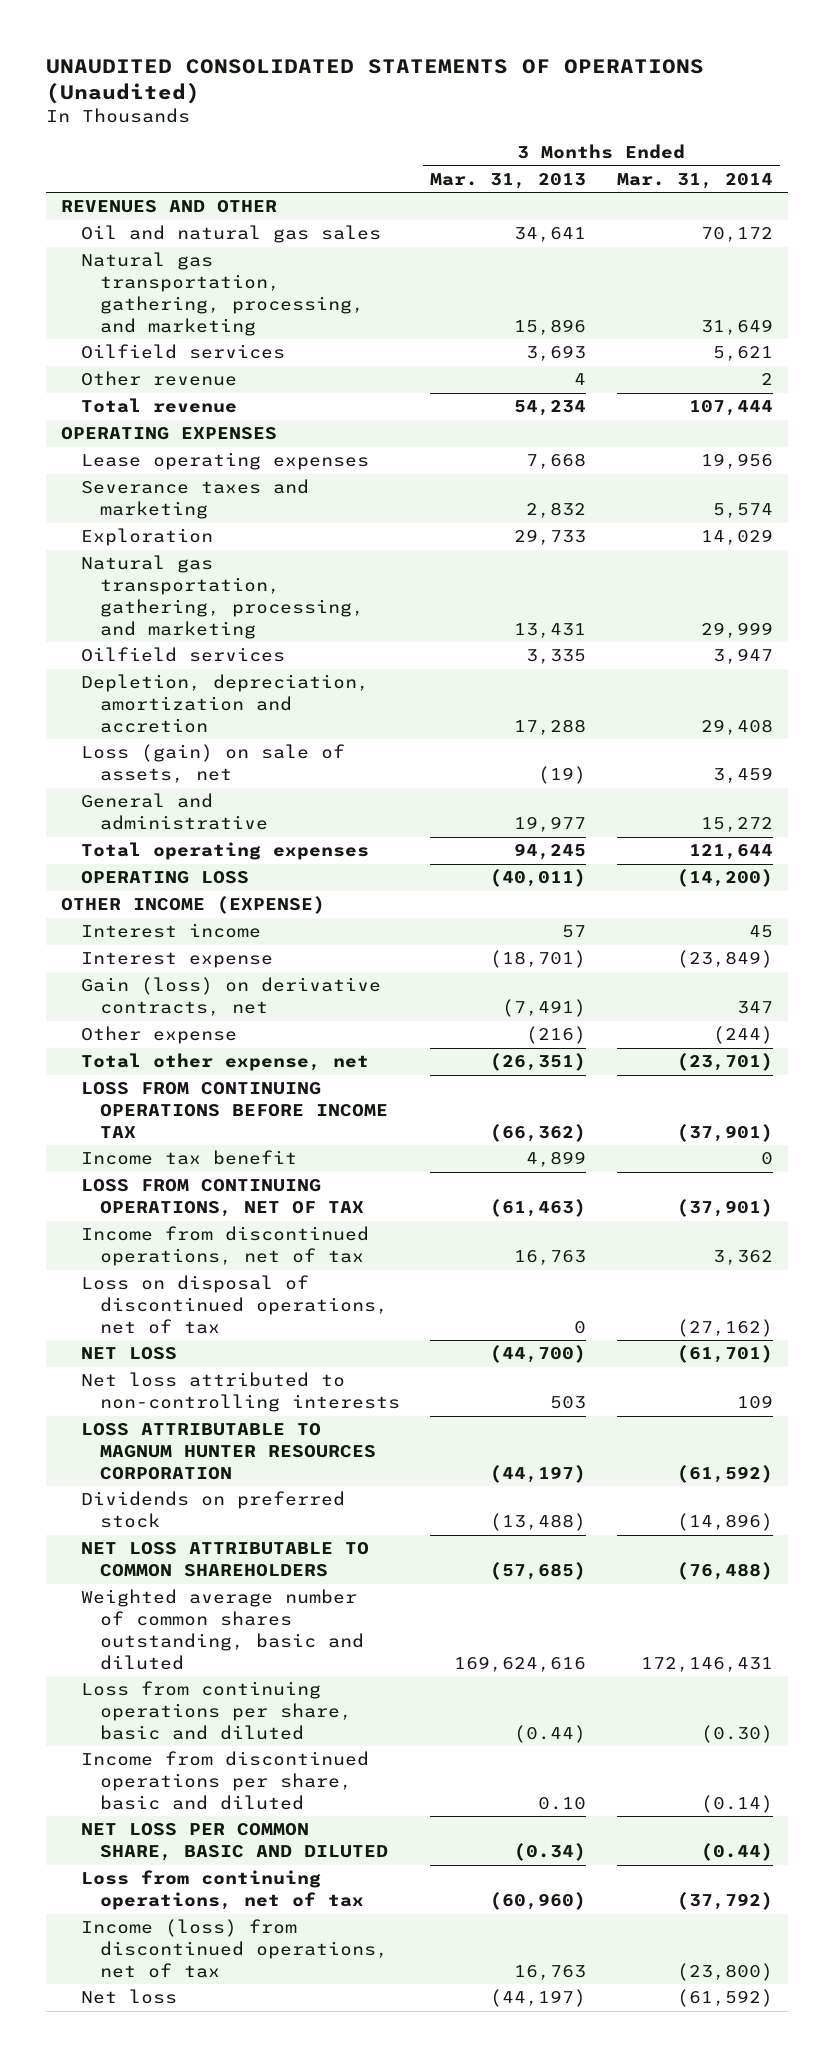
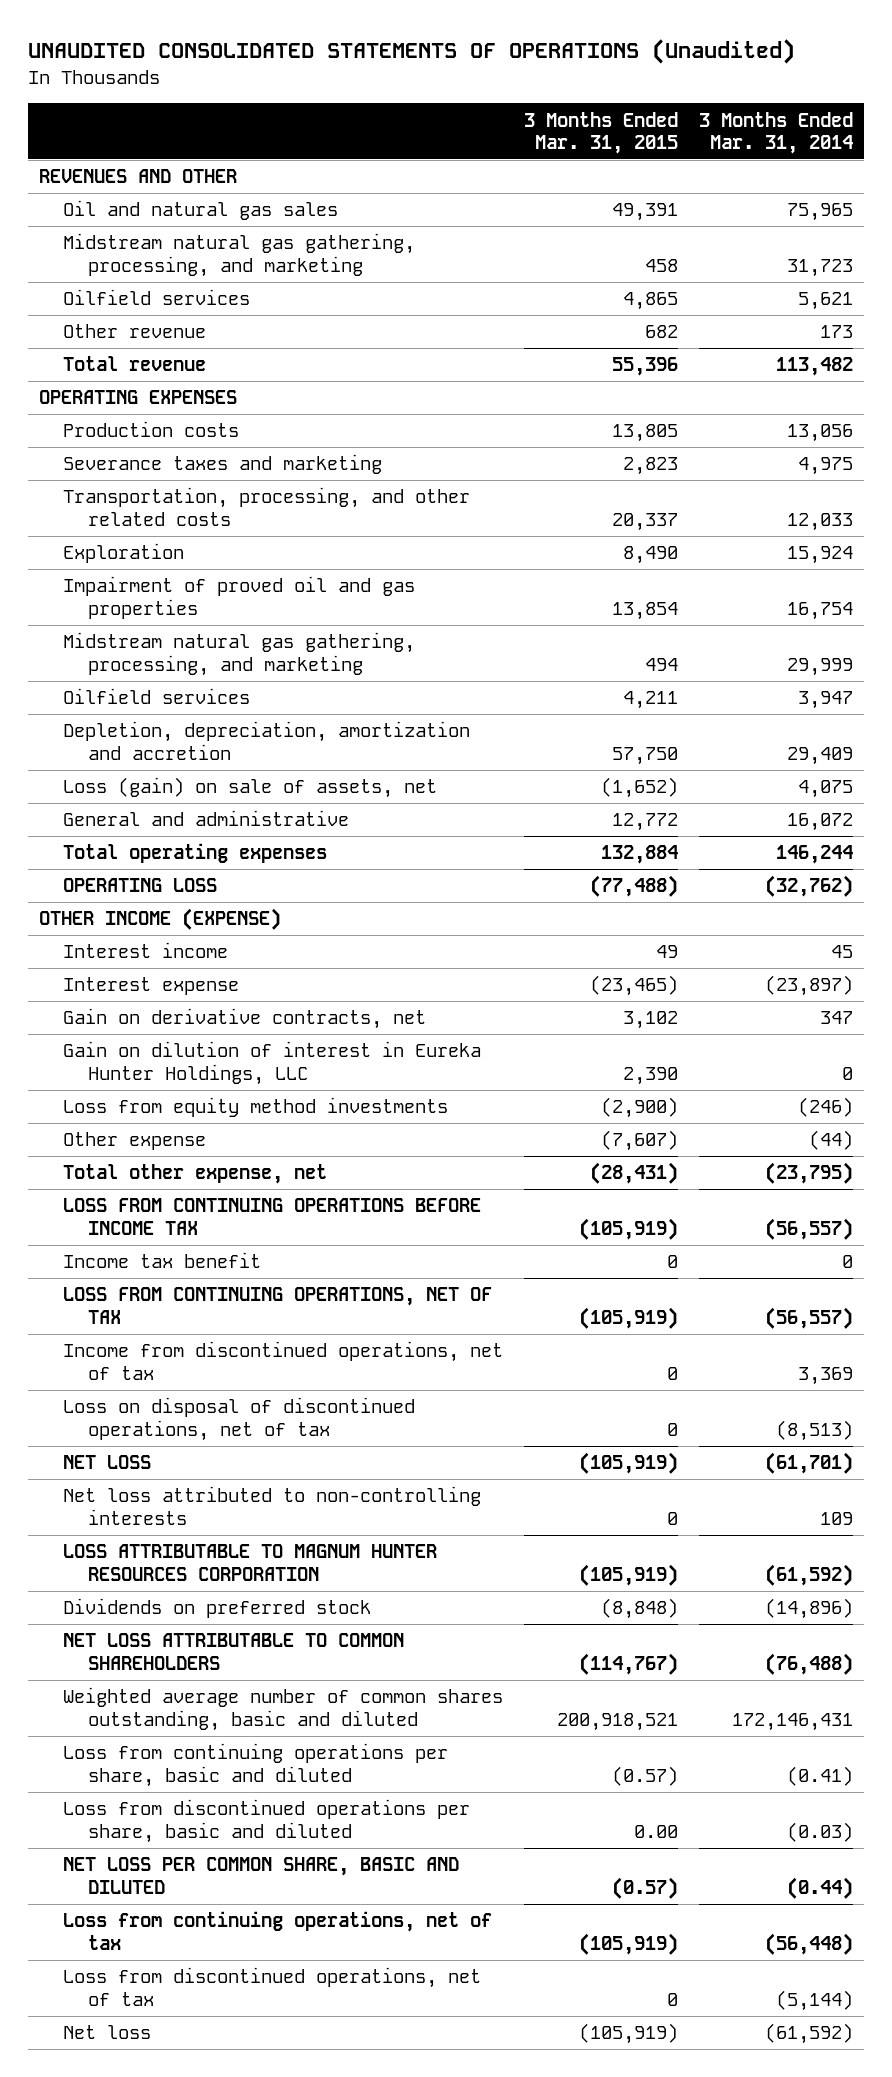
[430,172,587,189] Mar. 31, 2013 -> none
none -> [524,111,679,155] 3 Months Ended Mar. 31, 2015
[700,227,773,243] 70,172 -> [787,203,854,222] 75,965
[80,252,364,336] Natural gas transportation, gathering, processing, and marketing -> [63,233,416,277] Midstream natural gas gathering, processing, and marketing
[700,318,773,335] 31,649 -> [787,258,854,277] 31,723
[760,373,773,386] 2 -> [820,325,854,339] 173
[688,400,773,417] 107,444 -> [776,357,854,377] 113,482
[80,452,369,471] Lease operating expenses -> none
none -> [63,421,240,438] Production costs
[712,503,773,519] 5,574 -> [798,457,854,476] 4,975
none -> [63,487,471,526] Transportation, processing, and other related costs
[700,529,773,546] 14,029 -> [787,546,854,565] 15,924
none -> [63,576,416,619] Impairment of proved oil and gas properties
[80,555,364,639] Natural gas transportation, gathering, processing, and marketing -> [63,632,416,676] Midstream natural gas gathering, processing, and marketing
[700,719,773,736] 29,408 -> [787,746,854,765] 29,409
[712,767,773,784] 3,459 -> [798,780,854,799] 4,075
[700,817,773,833] 15,272 -> [787,813,854,832] 16,072
[688,844,773,861] 121,644 -> [776,845,854,865] 146,244
[676,869,773,888] (14,200) -> [765,875,854,898] (32,762)
[676,950,773,969] (23,849) -> [765,975,854,997] (23,897)
[80,977,381,1017] Gain (loss) on derivative contracts, net -> [63,1008,427,1030] Gain on derivative contracts, net
none -> [63,1041,482,1085] Gain on dilution of interest in Eureka Hunter Holdings, LLC
none -> [63,1097,449,1118] Loss from equity method investments
[712,1026,773,1045] (244) -> [809,1130,854,1151] (44)
[676,1053,773,1072] (23,701) -> [765,1162,854,1185] (23,795)
[676,1124,773,1143] (37,901) -> [765,1217,854,1240] (56,557)
[676,1199,773,1218] (37,901) -> [765,1306,854,1329] (56,557)
[712,1250,773,1266] 3,362 -> [798,1366,854,1385] 3,369
[676,1319,773,1338] (27,162) -> [776,1419,854,1441] (8,513)
[700,1725,773,1744] (0.30) -> [787,1765,854,1786] (0.41)
[80,1751,369,1811] Income from discontinued operations per share, basic and diluted -> [63,1799,471,1843] Loss from discontinued operations per share, basic and diluted
[700,1795,773,1814] (0.14) -> [787,1821,854,1842] (0.03)
[676,1892,773,1911] (37,792) -> [765,1932,854,1955] (56,448)
[80,1919,388,1979] Income (loss) from discontinued operations, net of tax -> [63,1967,482,2006] Loss from discontinued operations, net of tax
[676,1963,773,1982] (23,800) -> [776,1989,854,2011] (5,144)

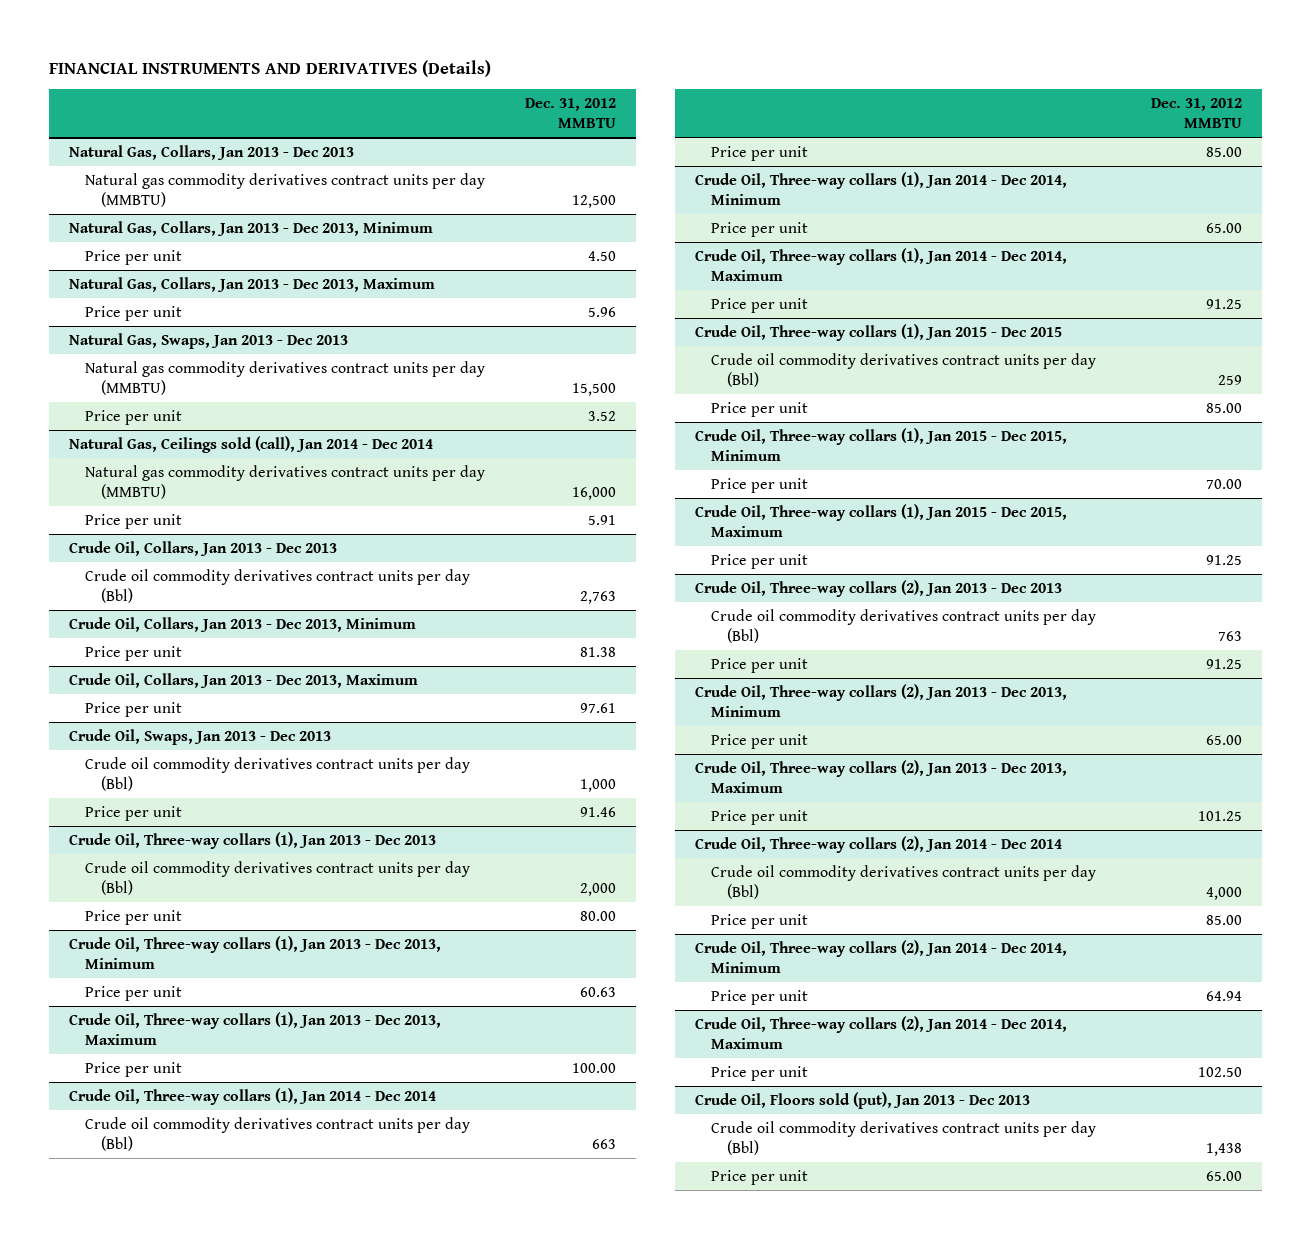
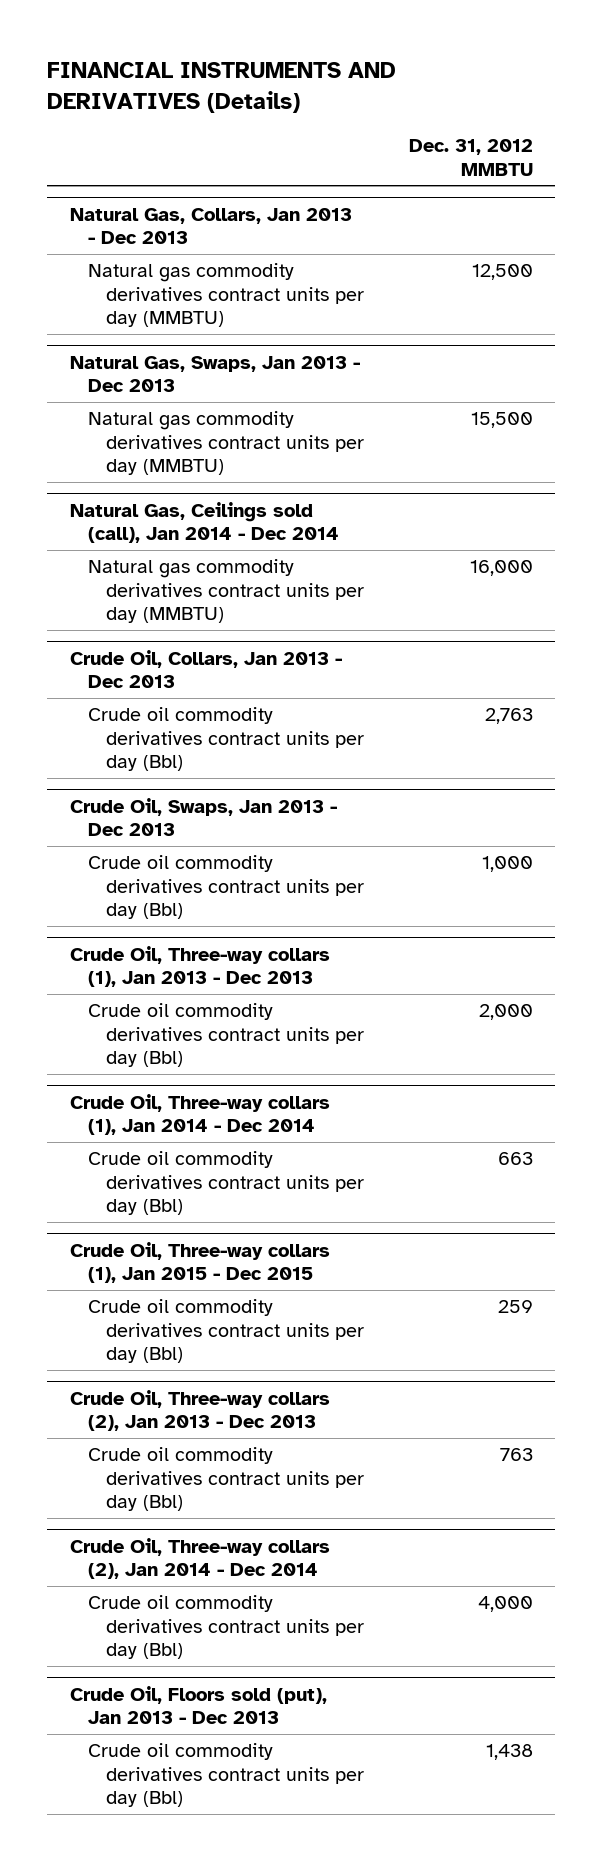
[69,220,434,236] Natural Gas, Collars, Jan 2013 - Dec 2013, Minimum -> none
[85,249,183,265] Price per unit -> none
[69,276,436,292] Natural Gas, Collars, Jan 2013 - Dec 2013, Maximum -> none
[85,305,183,321] Price per unit -> none
[85,409,183,425] Price per unit -> none
[85,513,183,529] Price per unit -> none
[69,616,417,632] Crude Oil, Collars, Jan 2013 - Dec 2013, Minimum -> none
[85,645,183,661] Price per unit -> none
[69,672,419,688] Crude Oil, Collars, Jan 2013 - Dec 2013, Maximum -> none
[85,701,183,717] Price per unit -> none
[85,805,183,821] Price per unit -> none
[85,909,183,925] Price per unit -> none
[69,935,442,969] Crude Oil, Three-way collars (1), Jan 2013 - Dec 2013, Minimum -> none
[85,985,183,1001] Price per unit -> none
[69,1011,442,1045] Crude Oil, Three-way collars (1), Jan 2013 - Dec 2013, Maximum -> none
[85,1061,183,1077] Price per unit -> none
[710,145,808,161] Price per unit -> none
[694,171,1067,205] Crude Oil, Three-way collars (1), Jan 2014 - Dec 2014, Minimum -> none
[710,221,808,237] Price per unit -> none
[694,247,1067,281] Crude Oil, Three-way collars (1), Jan 2014 - Dec 2014, Maximum -> none
[710,297,808,313] Price per unit -> none
[710,401,808,417] Price per unit -> none
[694,427,1067,461] Crude Oil, Three-way collars (1), Jan 2015 - Dec 2015, Minimum -> none
[710,477,808,493] Price per unit -> none
[694,503,1067,537] Crude Oil, Three-way collars (1), Jan 2015 - Dec 2015, Maximum -> none
[710,553,808,569] Price per unit -> none
[710,657,808,673] Price per unit -> none
[694,683,1067,717] Crude Oil, Three-way collars (2), Jan 2013 - Dec 2013, Minimum -> none
[710,733,808,749] Price per unit -> none
[694,759,1067,793] Crude Oil, Three-way collars (2), Jan 2013 - Dec 2013, Maximum -> none
[710,809,808,825] Price per unit -> none
[710,913,808,929] Price per unit -> none
[694,939,1067,973] Crude Oil, Three-way collars (2), Jan 2014 - Dec 2014, Minimum -> none
[710,989,808,1005] Price per unit -> none
[694,1015,1067,1049] Crude Oil, Three-way collars (2), Jan 2014 - Dec 2014, Maximum -> none
[710,1065,808,1081] Price per unit -> none
[710,1169,808,1185] Price per unit -> none

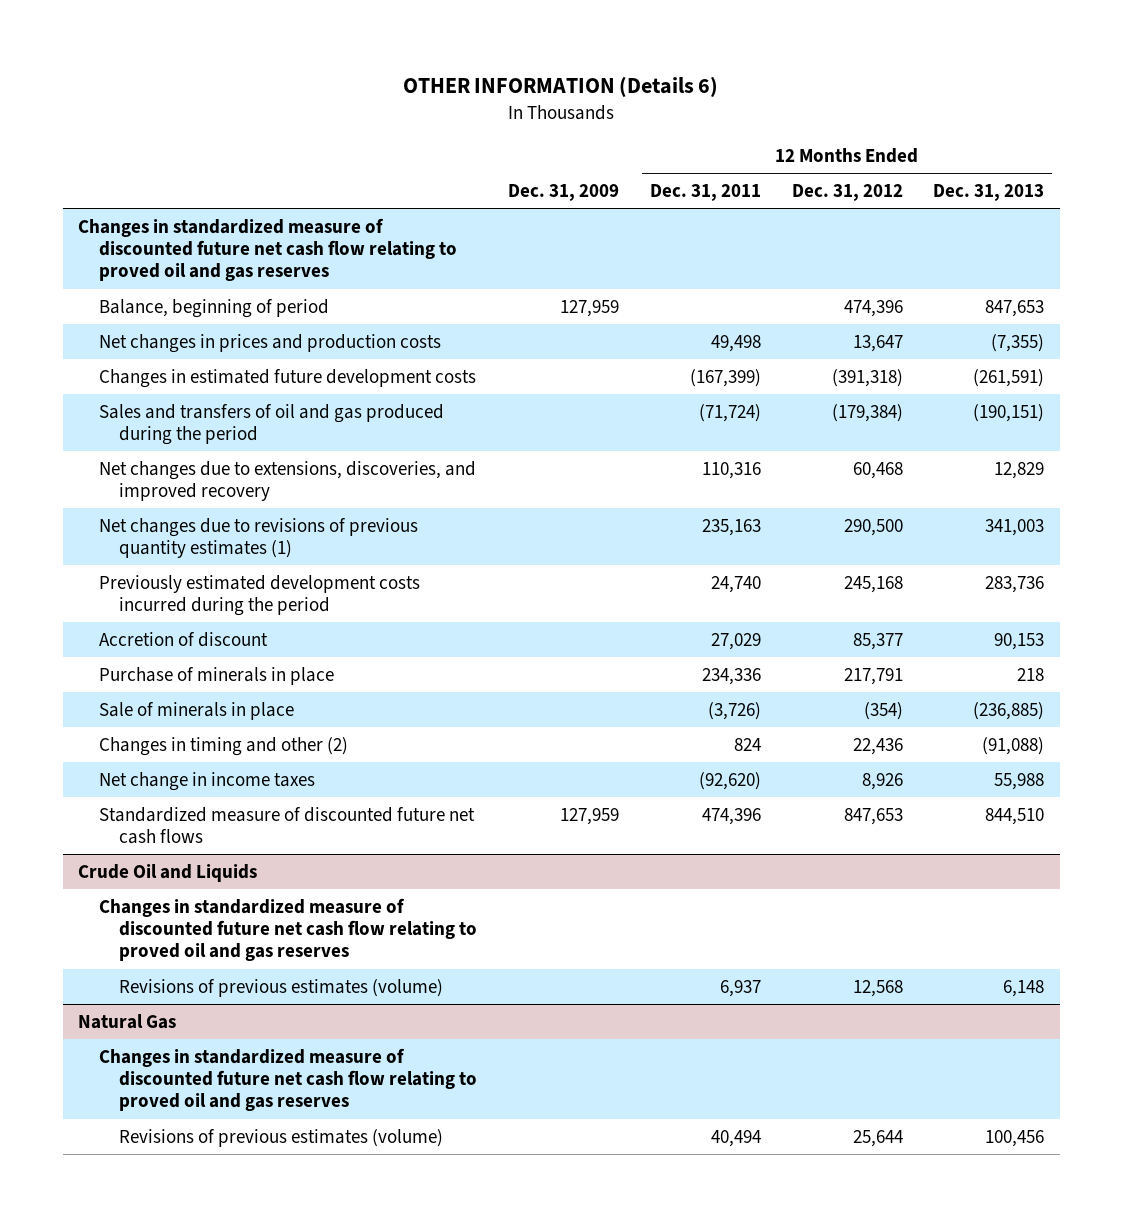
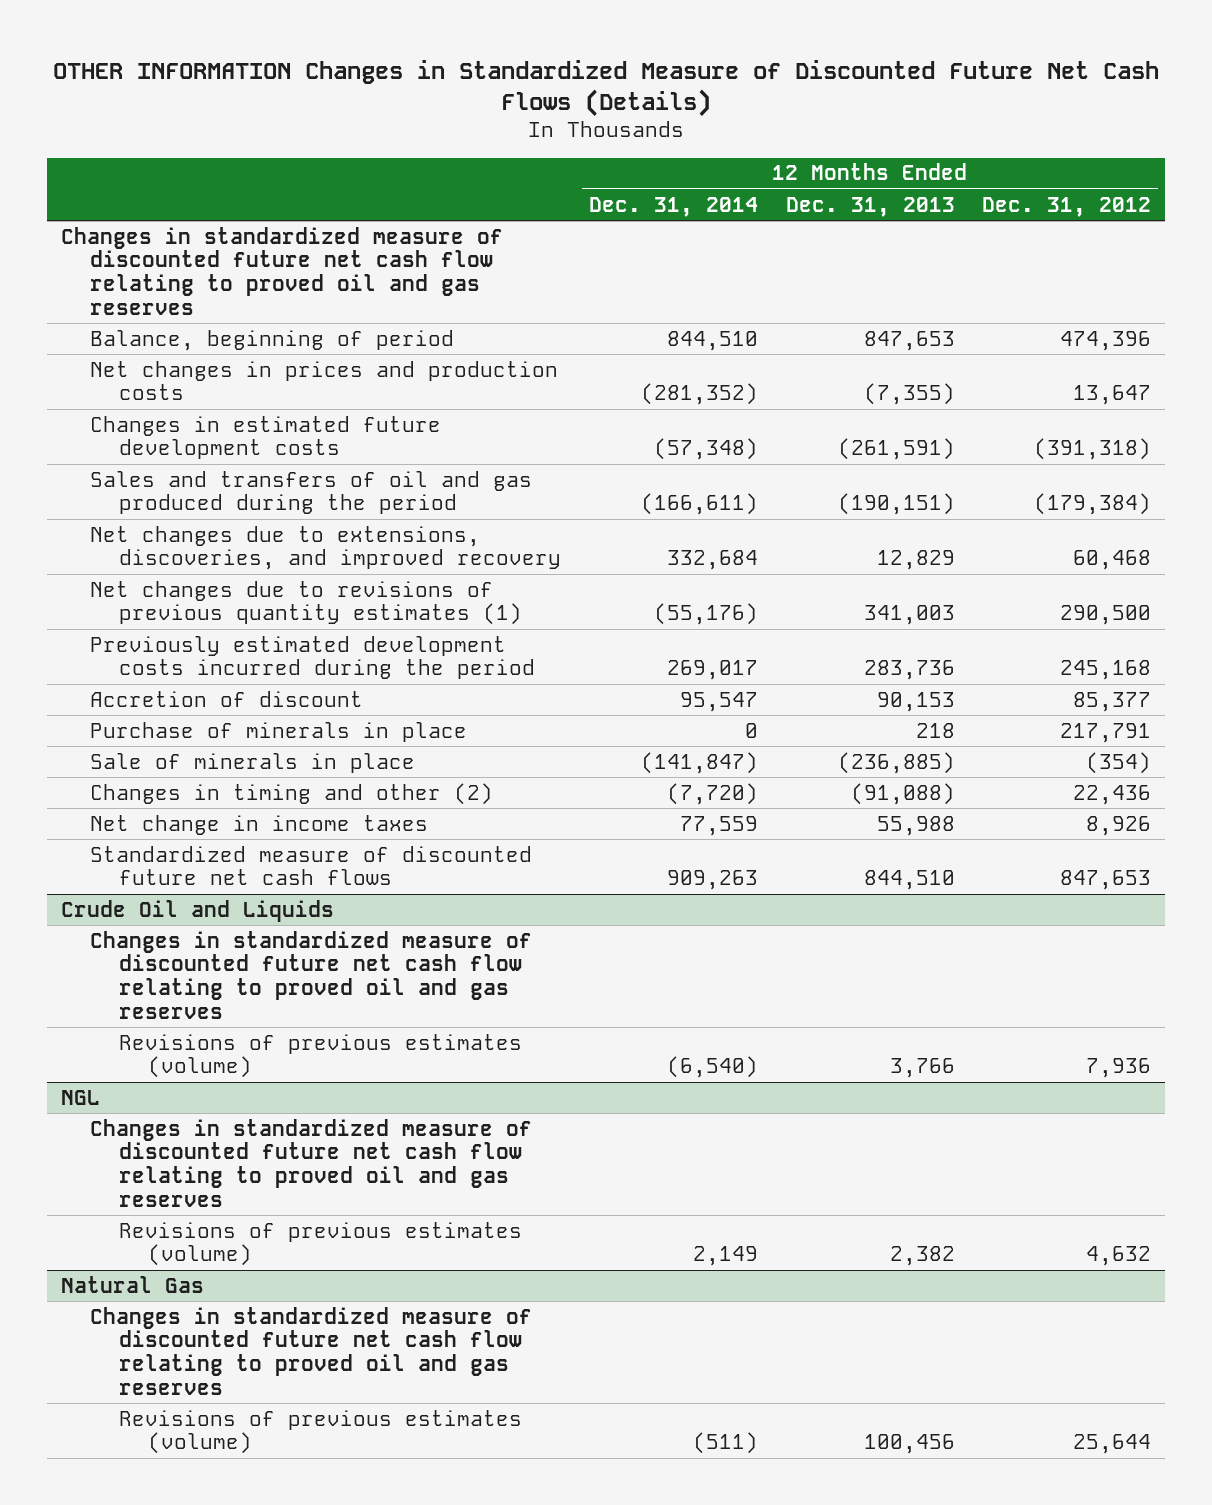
[403,75,719,97] OTHER INFORMATION (Details 6) -> [53,59,1160,118] OTHER INFORMATION Changes in Standardized Measure of Discounted Future Net Cash Flows (Details)
[507,184,619,202] Dec. 31, 2009 -> none
[649,184,761,202] Dec. 31, 2011 -> none
none -> [588,196,758,217] Dec. 31, 2014
[852,979,903,997] 12,568 -> [1086,1058,1152,1079] 7,936
[1003,979,1045,997] 6,148 -> [889,1058,955,1079] 3,766
none -> [60,1089,100,1105] NGL
none -> [89,1118,532,1207] Changes in standardized measure of discounted future net cash flow relating to proved oil and gas reserves
none -> [118,1221,522,1267] Revisions of previous estimates (volume)

